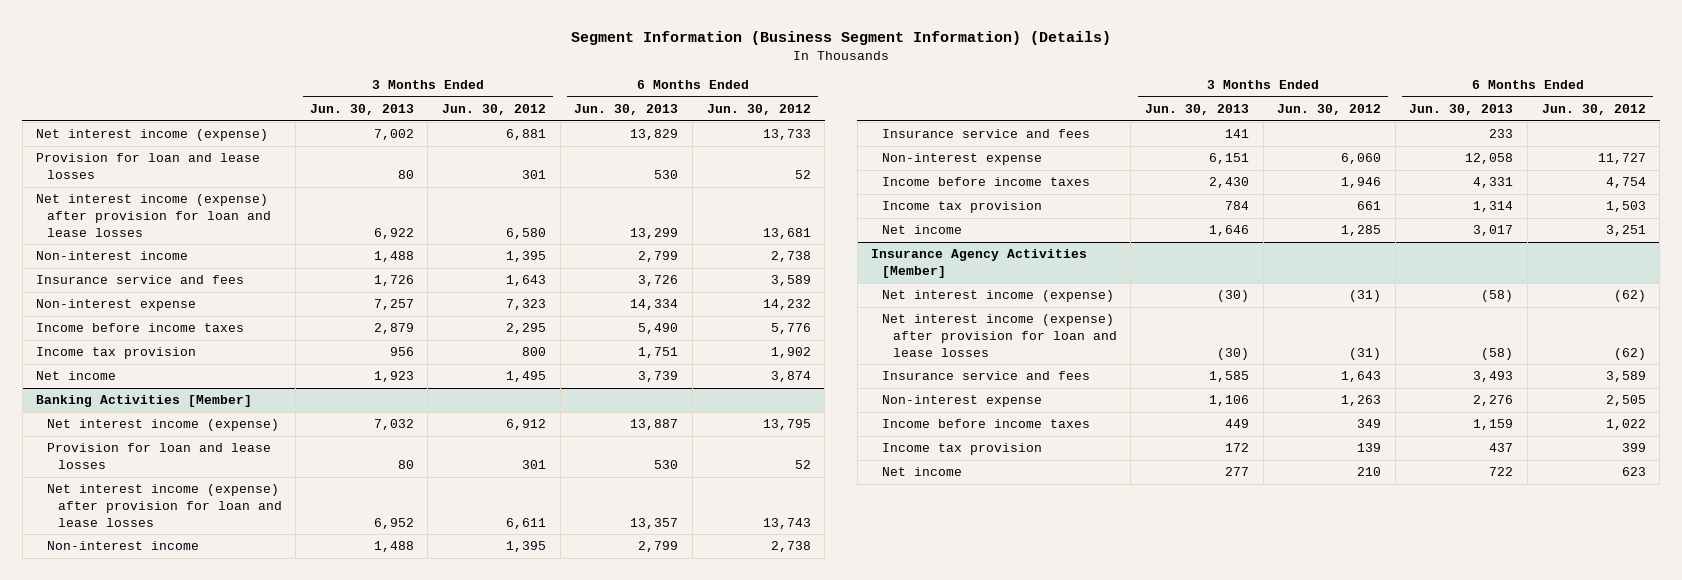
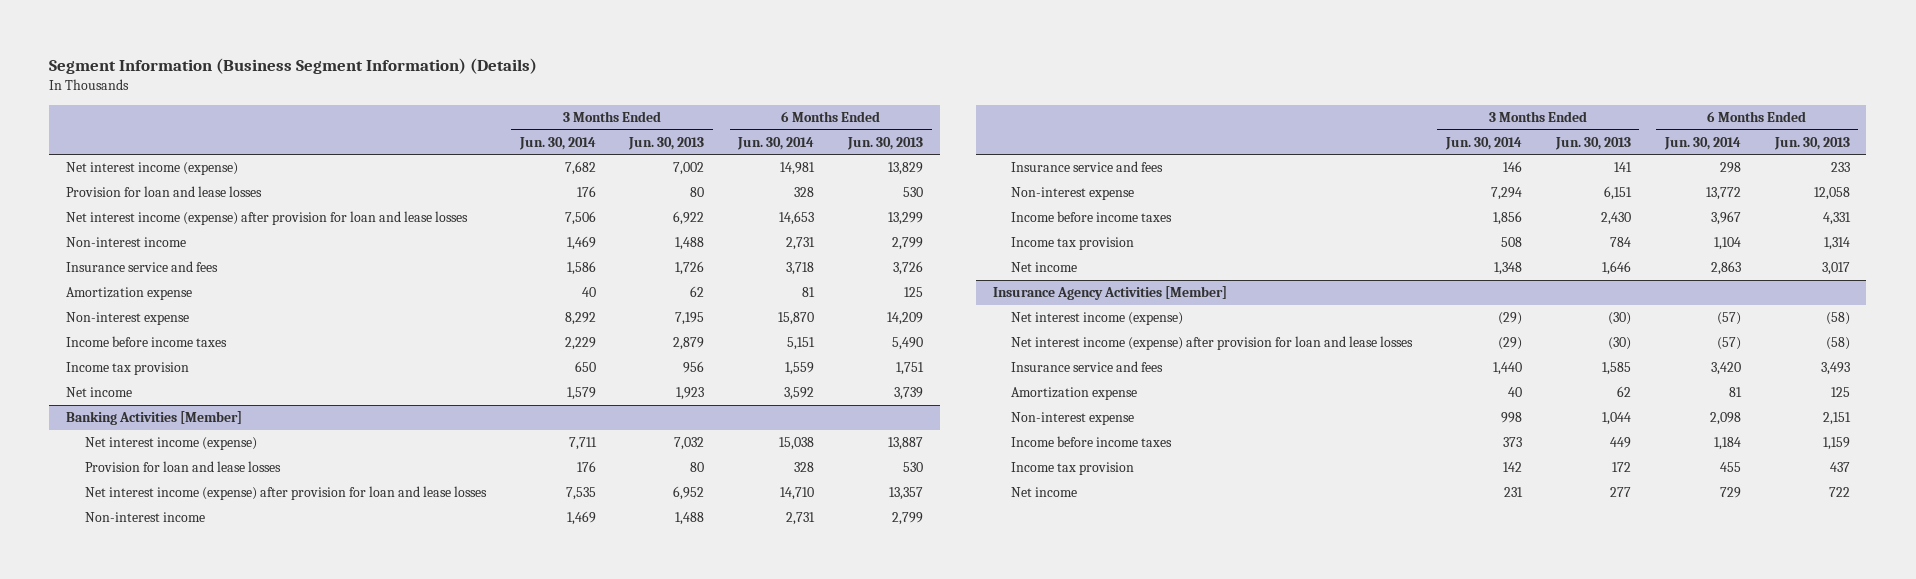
[442,103,547,115] Jun. 30, 2012 -> none
[706,103,811,115] Jun. 30, 2012 -> none
none -> [518,136,596,150] Jun. 30, 2014
none -> [737,136,815,150] Jun. 30, 2014
none -> [66,287,193,301] Amortization expense
[373,299,414,311] 7,257 -> [675,312,705,326] 7,195
[630,299,679,311] 14,334 -> [887,312,924,326] 14,209
none -> [1011,387,1138,401] Amortization expense
[1208,395,1249,407] 1,106 -> [1601,412,1631,426] 1,044
[1473,395,1514,407] 2,276 -> [1822,412,1851,426] 2,151

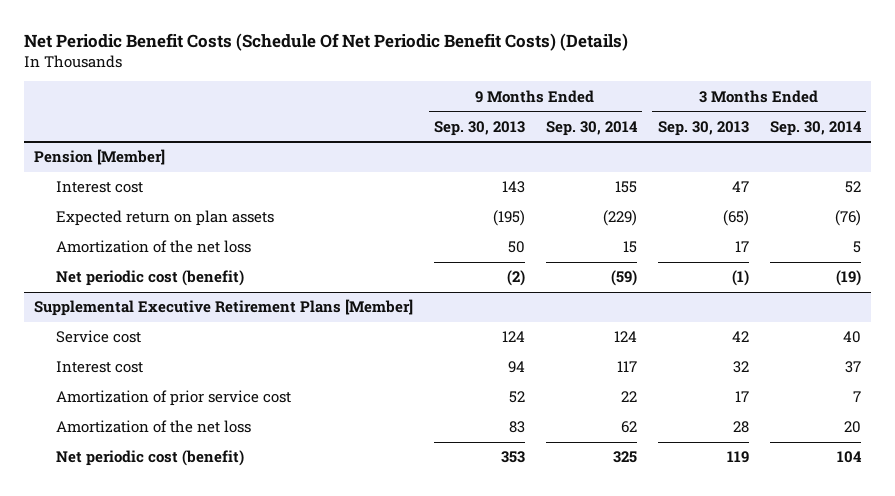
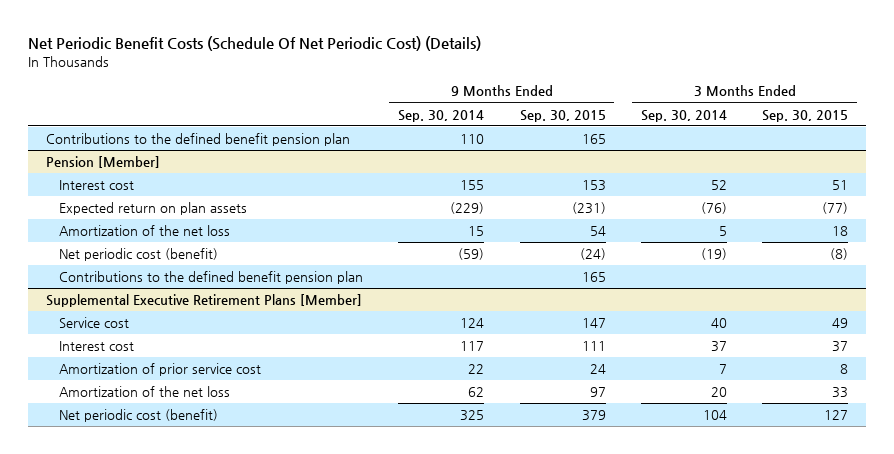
[23,32,628,51] Net Periodic Benefit Costs (Schedule Of Net Periodic Benefit Costs) (Details) -> [27,36,481,52] Net Periodic Benefit Costs (Schedule Of Net Periodic Cost) (Details)
[434,120,526,136] Sep. 30, 2013 -> none
[657,120,749,136] Sep. 30, 2013 -> none
none -> [519,109,606,122] Sep. 30, 2015
none -> [762,109,849,122] Sep. 30, 2015
none -> [45,133,350,147] Contributions to the defined benefit pension plan
none -> [58,271,363,285] Contributions to the defined benefit pension plan

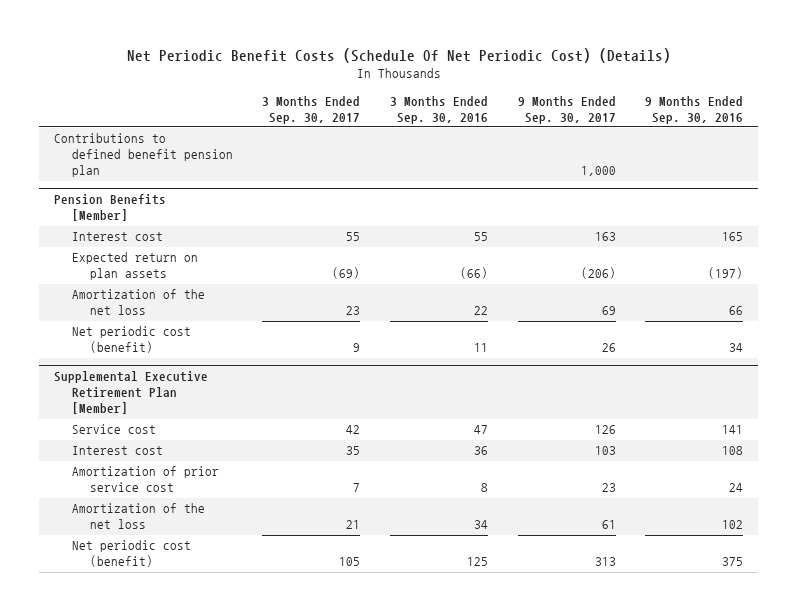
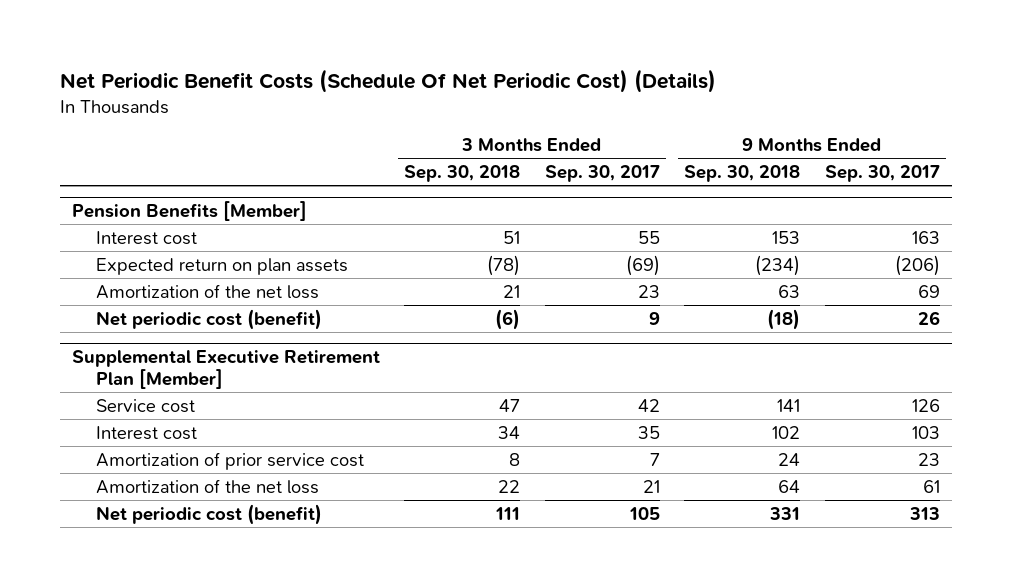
[390,95,489,124] 3 Months Ended Sep. 30, 2016 -> none
[645,95,744,124] 9 Months Ended Sep. 30, 2016 -> none
none -> [404,164,521,182] Sep. 30, 2018
none -> [684,164,801,182] Sep. 30, 2018
[54,133,233,178] Contributions to defined benefit pension plan -> none

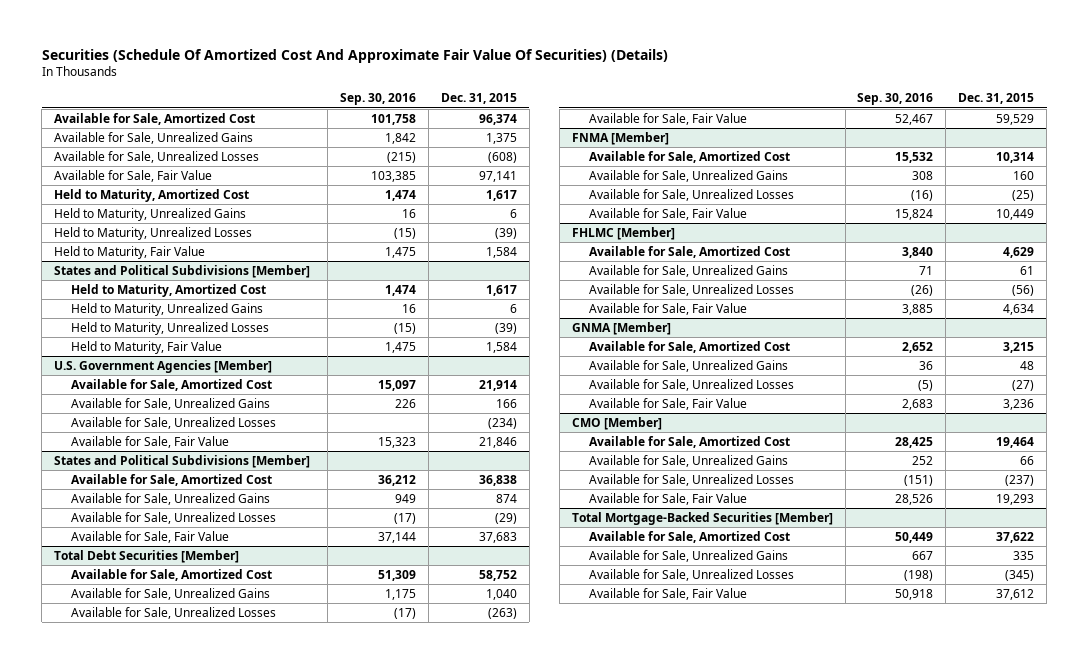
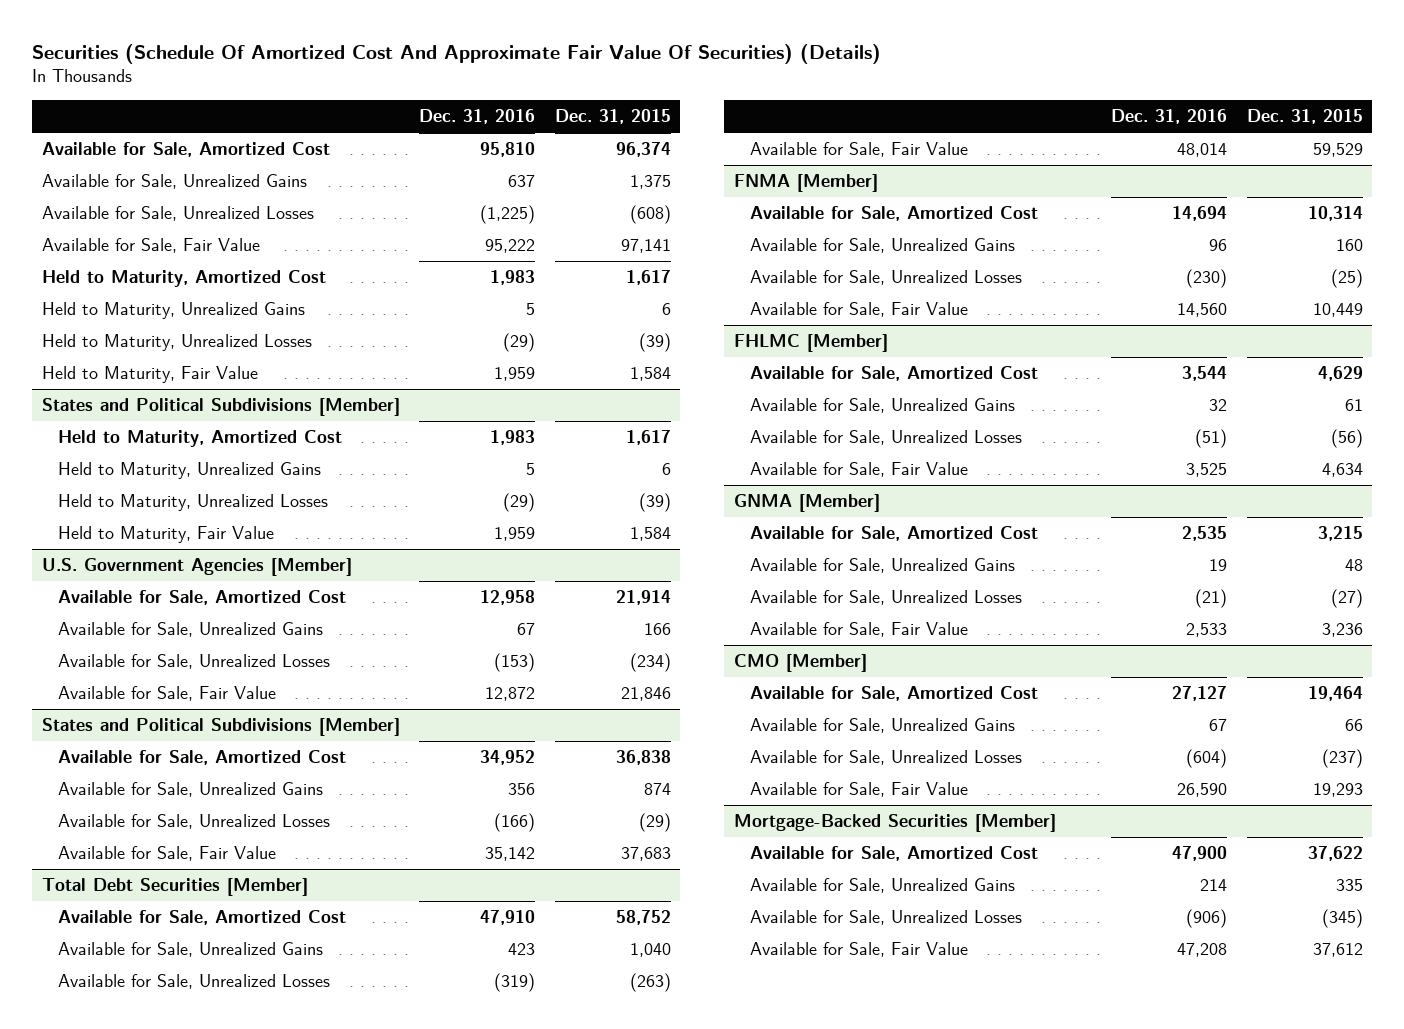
[340,93,417,106] Sep. 30, 2016 -> none
none -> [419,109,536,125] Dec. 31, 2016
[571,511,833,525] Total Mortgage-Backed Securities [Member] -> [733,814,1056,833] Mortgage-Backed Securities [Member]

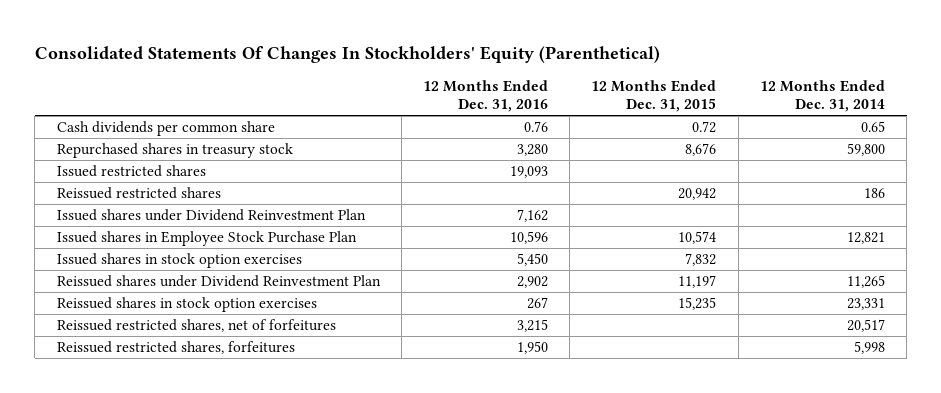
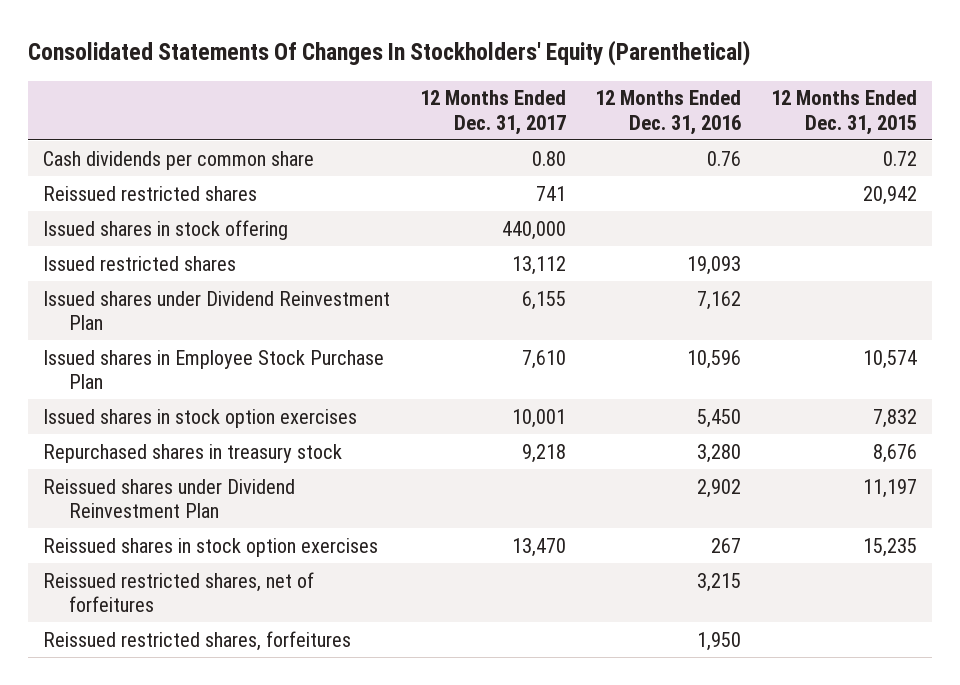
[759,80,885,113] 12 Months Ended Dec. 31, 2014 -> none
none -> [419,90,566,135] 12 Months Ended Dec. 31, 2017
none -> [42,219,288,240] Issued shares in stock offering
[56,165,206,178] Issued restricted shares -> [42,255,236,271] Issued restricted shares
[56,143,293,159] Repurchased shares in treasury stock -> [42,443,342,463] Repurchased shares in treasury stock

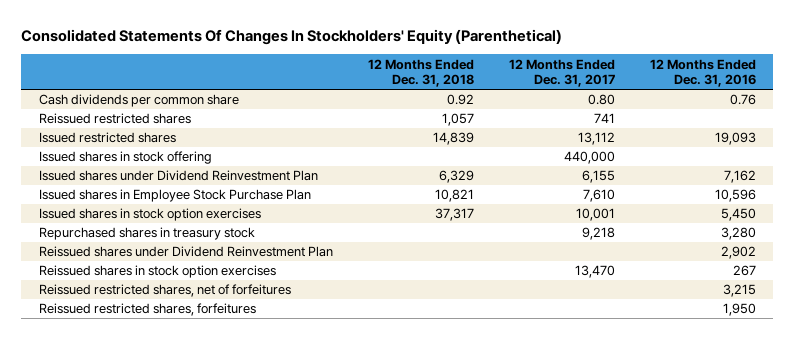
[770,90,917,135] 12 Months Ended Dec. 31, 2015 -> none
none -> [367,58,474,88] 12 Months Ended Dec. 31, 2018
[42,219,288,240] Issued shares in stock offering -> [38,151,212,165] Issued shares in stock offering

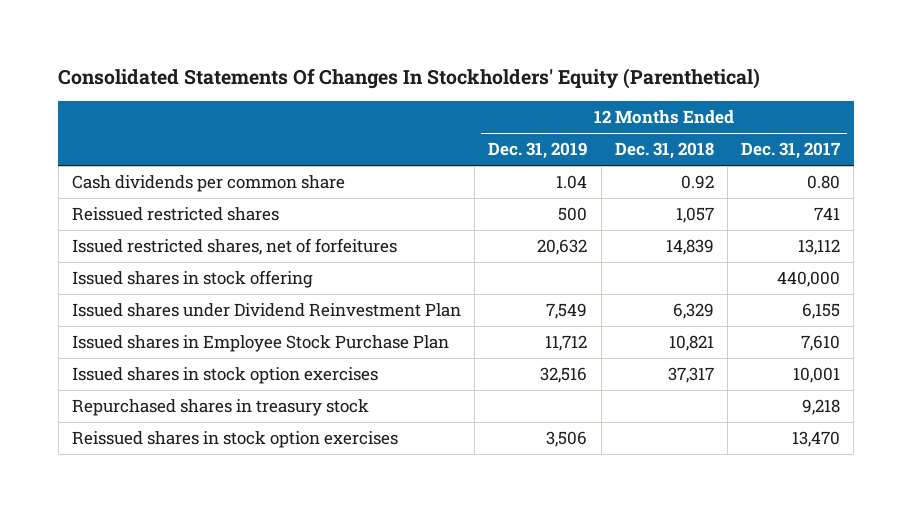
[649,58,756,88] 12 Months Ended Dec. 31, 2016 -> none
none -> [488,142,588,160] Dec. 31, 2019
[38,132,176,144] Issued restricted shares -> [71,238,397,256] Issued restricted shares, net of forfeitures
[38,246,333,258] Reissued shares under Dividend Reinvestment Plan -> none
[38,284,291,298] Reissued restricted shares, net of forfeitures -> none
[38,303,256,317] Reissued restricted shares, forfeitures -> none

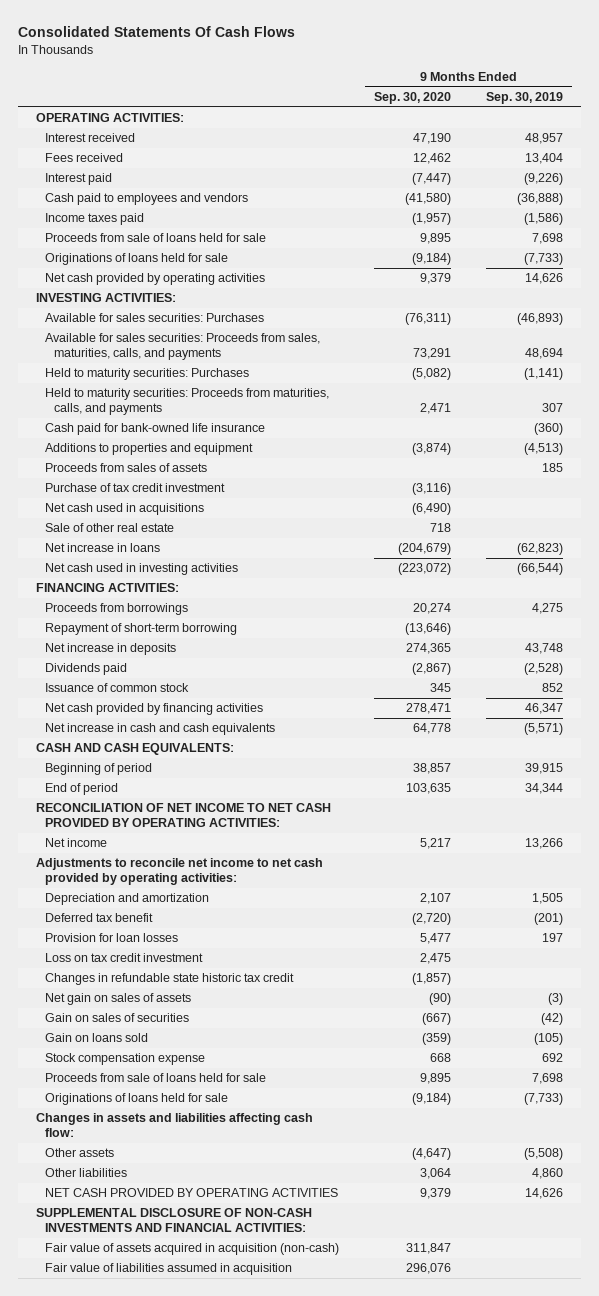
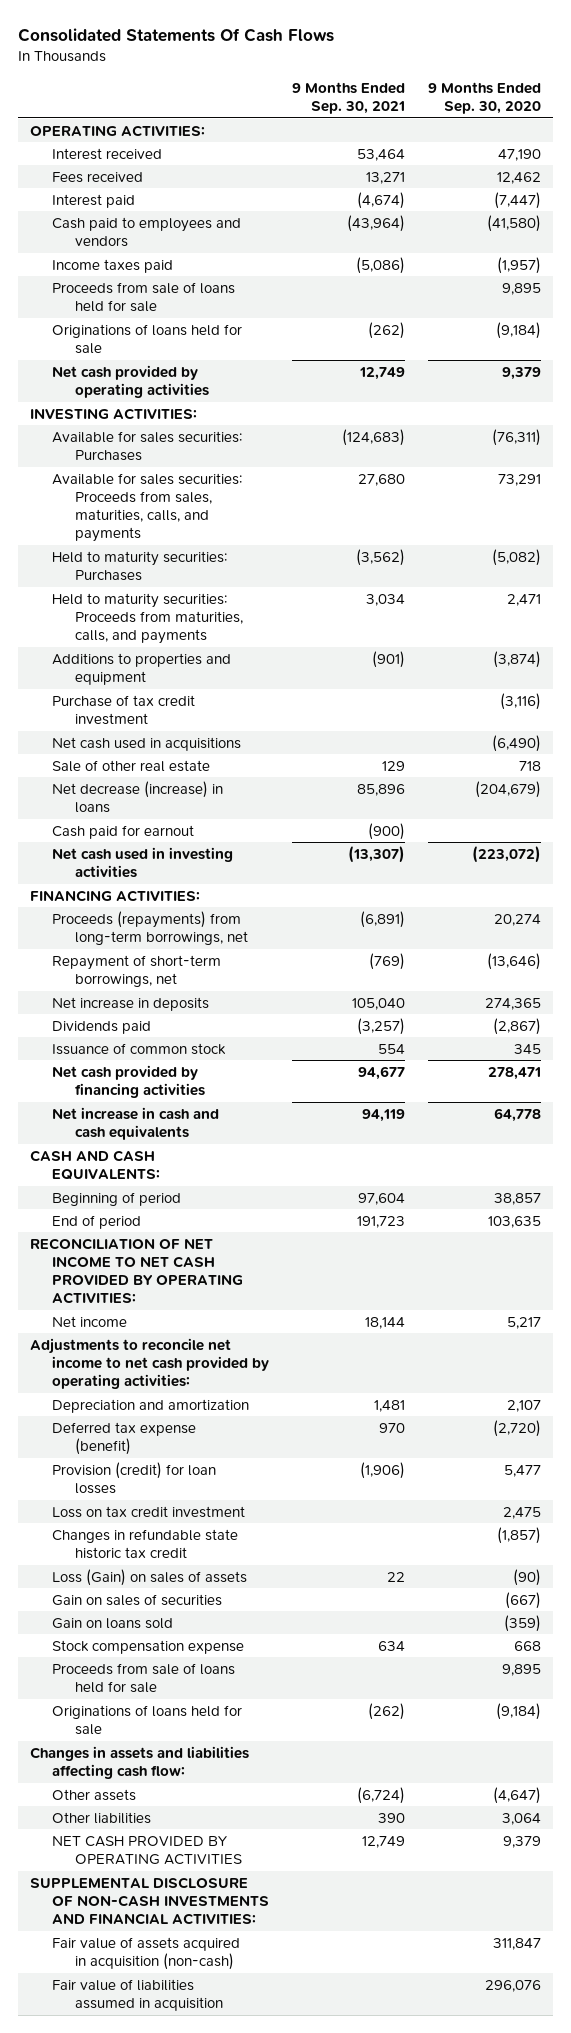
[486,91,564,104] Sep. 30, 2019 -> none
none -> [292,82,406,115] 9 Months Ended Sep. 30, 2021
[44,423,265,436] Cash paid for bank-owned life insurance -> none
[44,463,207,473] Proceeds from sales of assets -> none
[44,543,160,553] Net increase in loans -> [52,780,224,813] Net decrease (increase) in loans
none -> [52,824,195,839] Cash paid for earnout
[44,603,188,616] Proceeds from borrowings -> [52,910,249,945] Proceeds (repayments) from long-term borrowings, net
[44,623,237,636] Repayment of short-term borrowing -> [52,954,222,987] Repayment of short-term borrowings, net
[44,913,153,923] Deferred tax benefit -> [52,1421,197,1455] Deferred tax expense (benefit)
[44,933,178,943] Provision for loan losses -> [52,1461,217,1494] Provision (credit) for loan losses
[44,993,191,1006] Net gain on sales of assets -> [52,1568,248,1586] Loss (Gain) on sales of assets

